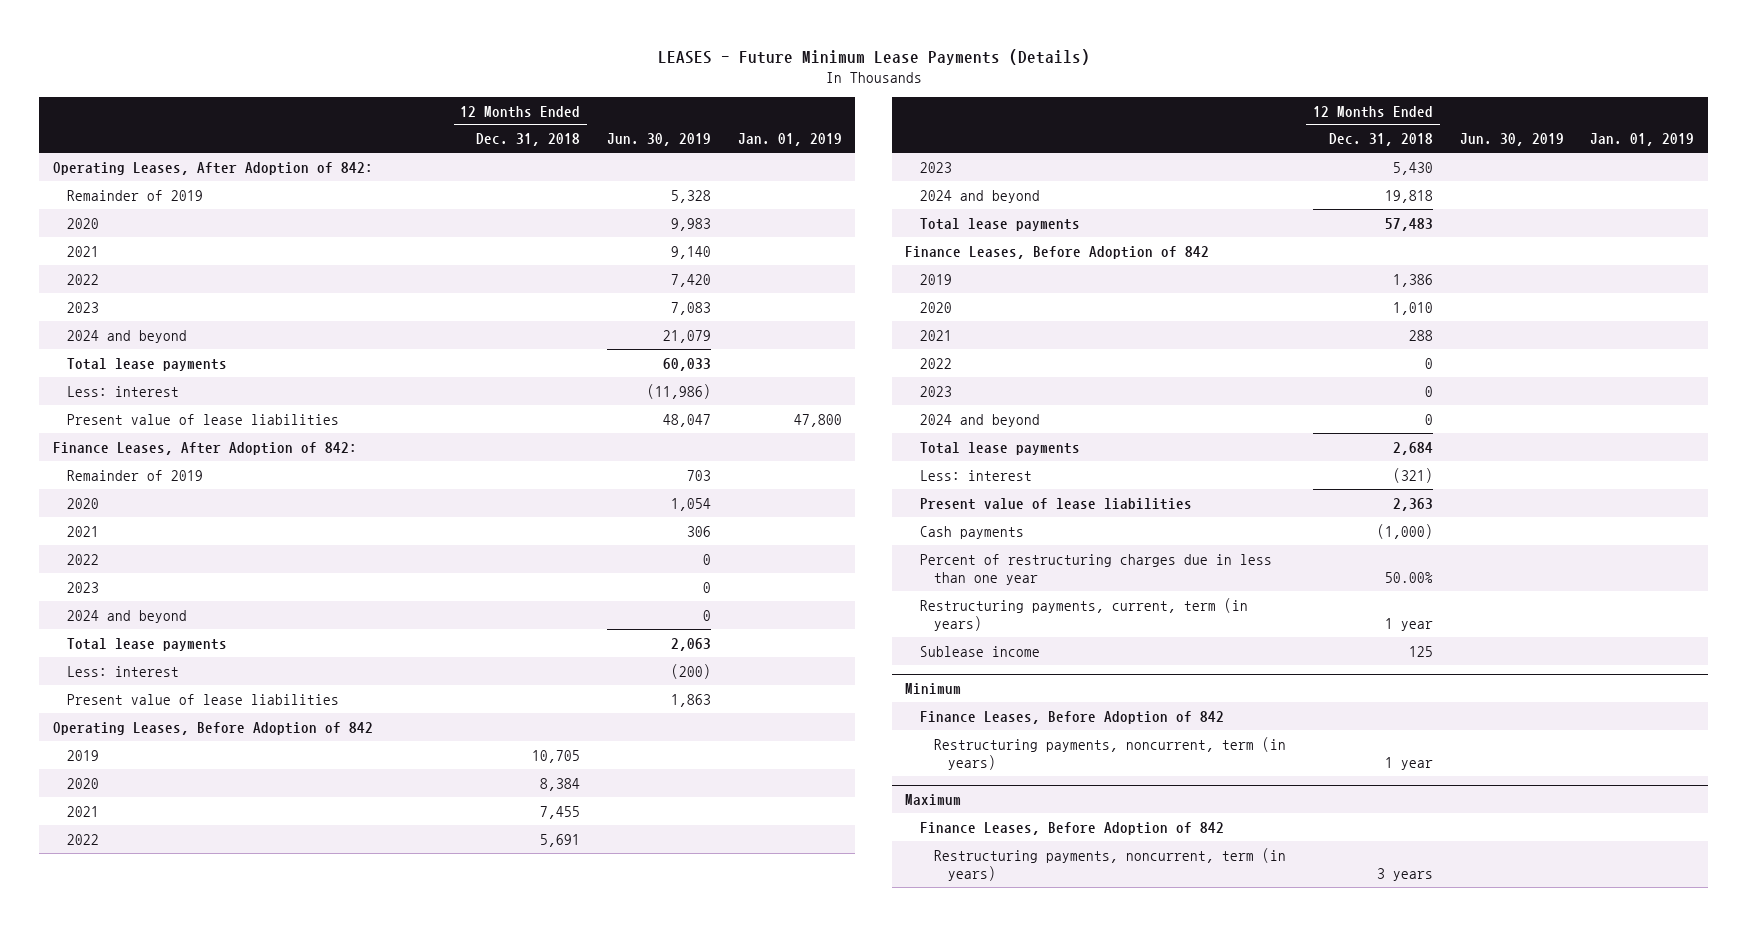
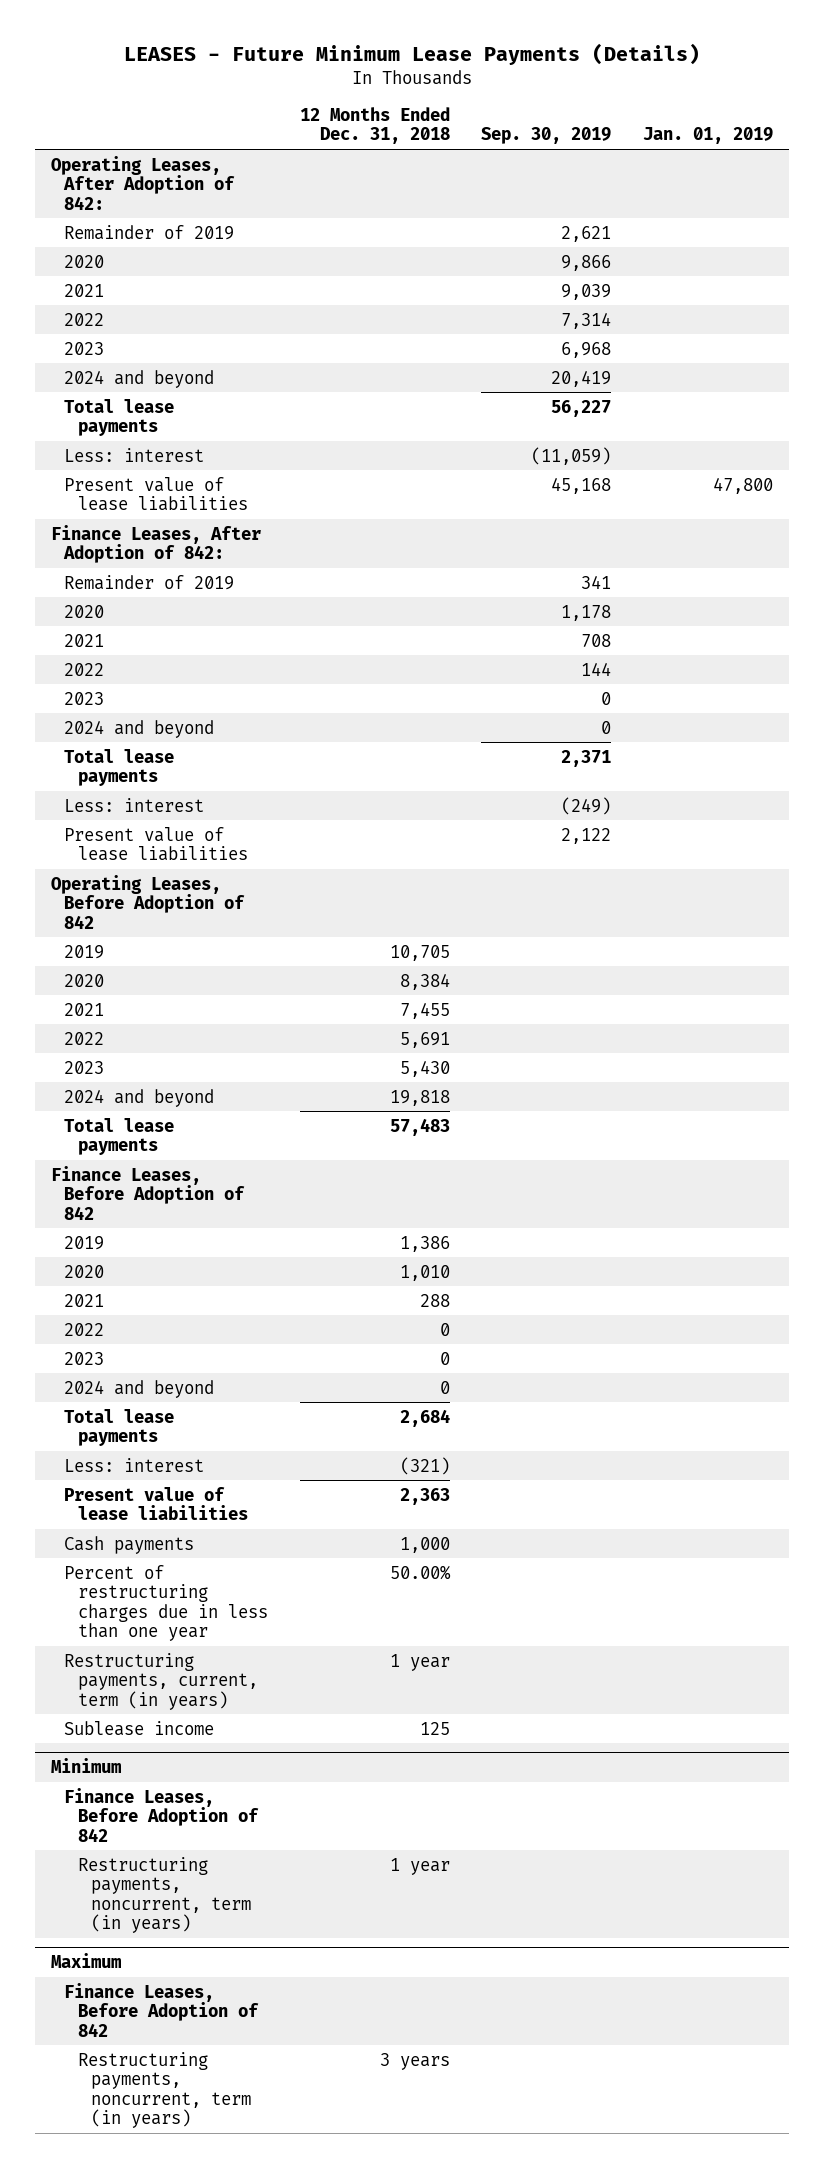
[606,133,711,147] Jun. 30, 2019 -> none
none -> [481,127,612,145] Sep. 30, 2019
[1376,523,1433,539] (1,000) -> [399,1536,450,1553] 1,000

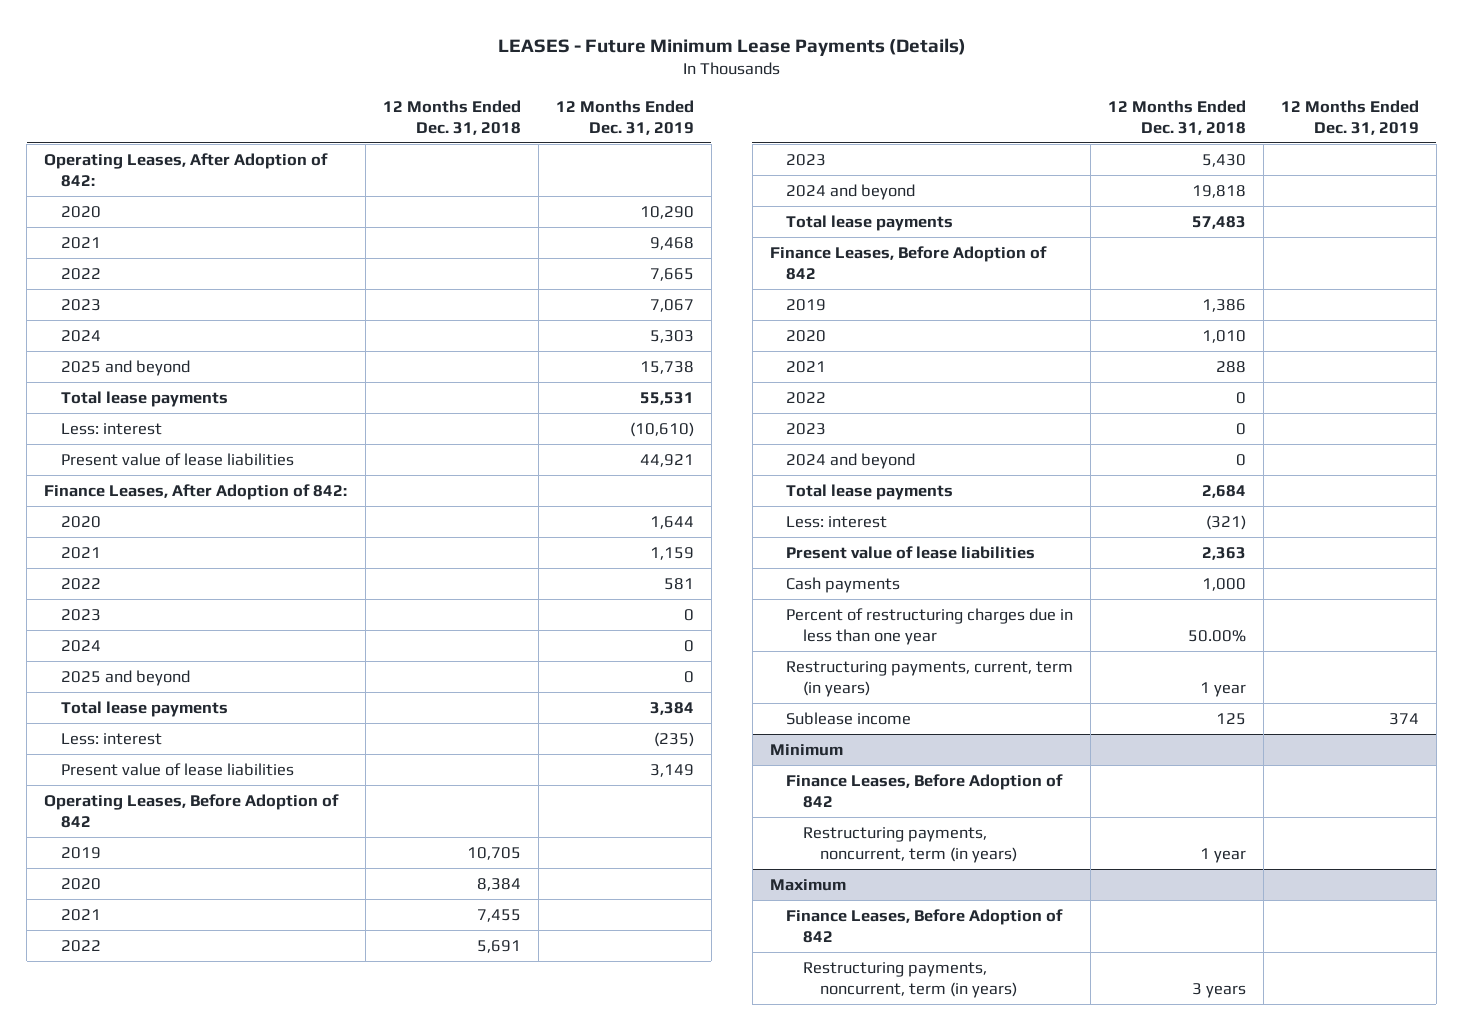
[481,127,612,145] Sep. 30, 2019 -> none
[643,127,774,145] Jan. 01, 2019 -> none
none -> [555,99,694,135] 12 Months Ended Dec. 31, 2019
[64,224,235,240] Remainder of 2019 -> none
none -> [61,329,102,342] 2024
[64,369,215,388] 2024 and beyond -> [61,359,191,376] 2025 and beyond
[64,574,235,590] Remainder of 2019 -> none
none -> [61,639,102,652] 2024
[64,719,215,738] 2024 and beyond -> [61,669,191,686] 2025 and beyond

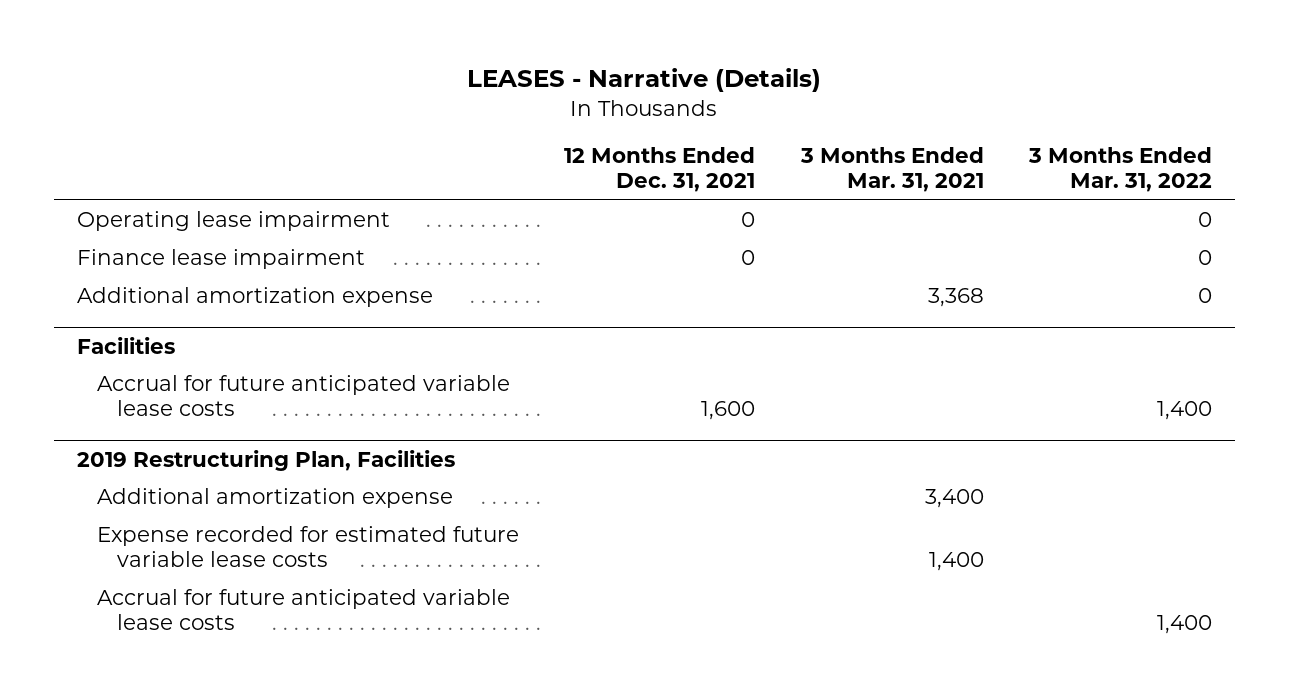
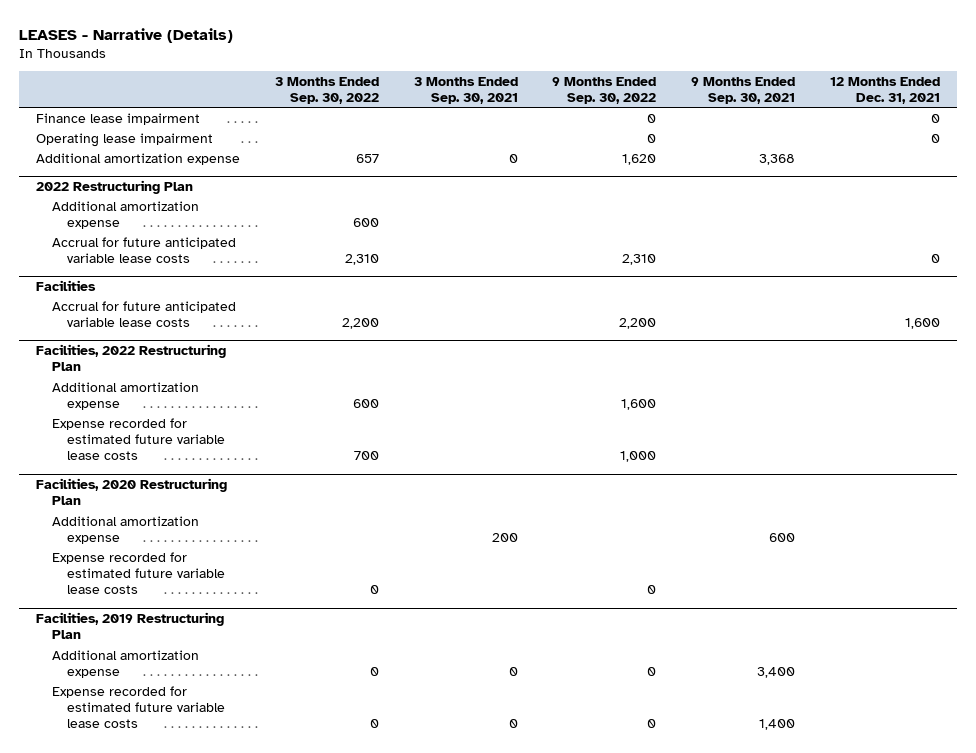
[799,147,984,193] 3 Months Ended Mar. 31, 2021 -> none
[1028,147,1213,193] 3 Months Ended Mar. 31, 2022 -> none
none -> [275,76,380,104] 3 Months Ended Sep. 30, 2022
none -> [413,76,518,104] 3 Months Ended Sep. 30, 2021
none -> [552,76,657,104] 9 Months Ended Sep. 30, 2022
none -> [691,76,796,104] 9 Months Ended Sep. 30, 2021
[76,211,390,232] Operating lease impairment -> [36,132,214,147] Operating lease impairment
none -> [36,179,194,194] 2022 Restructuring Plan
none -> [51,200,199,229] Additional amortization expense
none -> [51,236,236,263] Accrual for future anticipated variable lease costs
none -> [36,343,227,371] Facilities, 2022 Restructuring Plan
none -> [51,381,199,410] Additional amortization expense
none -> [51,417,226,461] Expense recorded for estimated future variable lease costs
none -> [36,477,228,505] Facilities, 2020 Restructuring Plan
none -> [51,515,199,544] Additional amortization expense
none -> [51,551,226,595] Expense recorded for estimated future variable lease costs
[76,449,455,471] 2019 Restructuring Plan, Facilities -> [36,611,225,639] Facilities, 2019 Restructuring Plan
[96,589,510,631] Accrual for future anticipated variable lease costs -> none

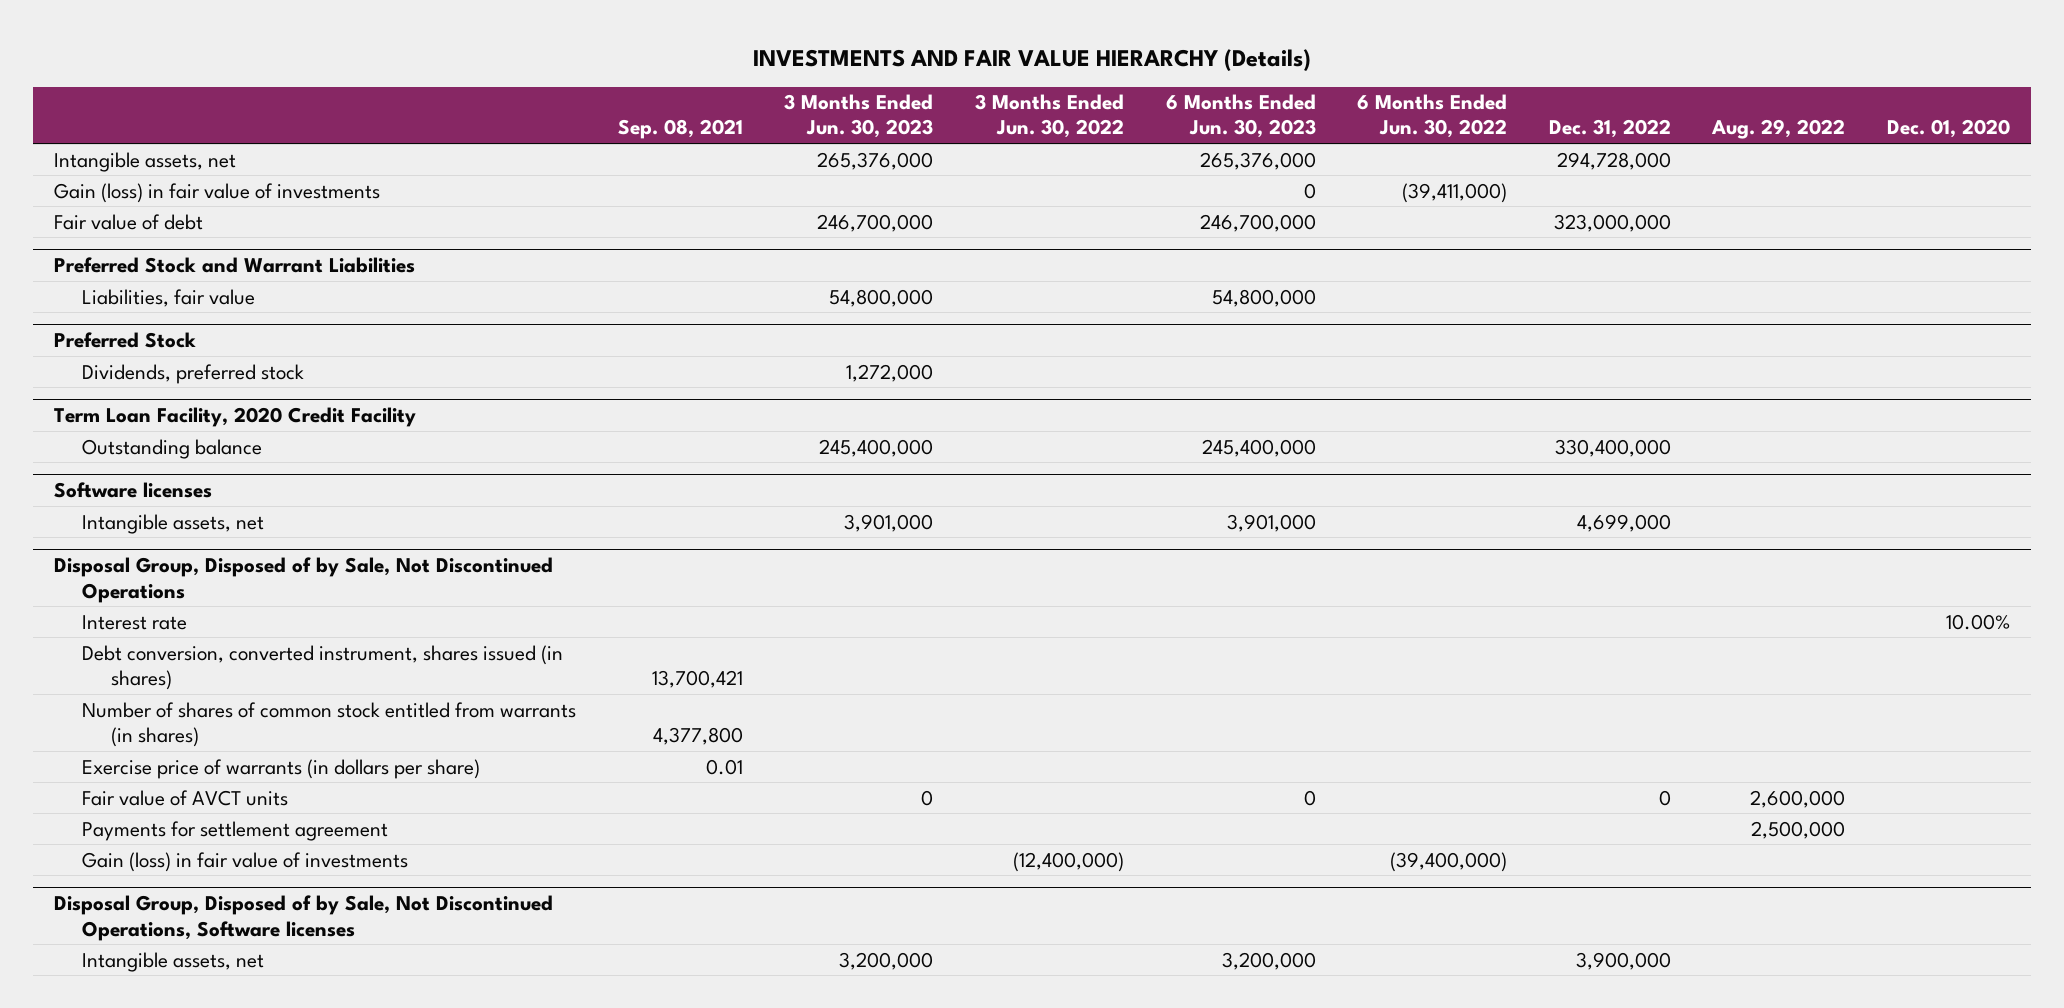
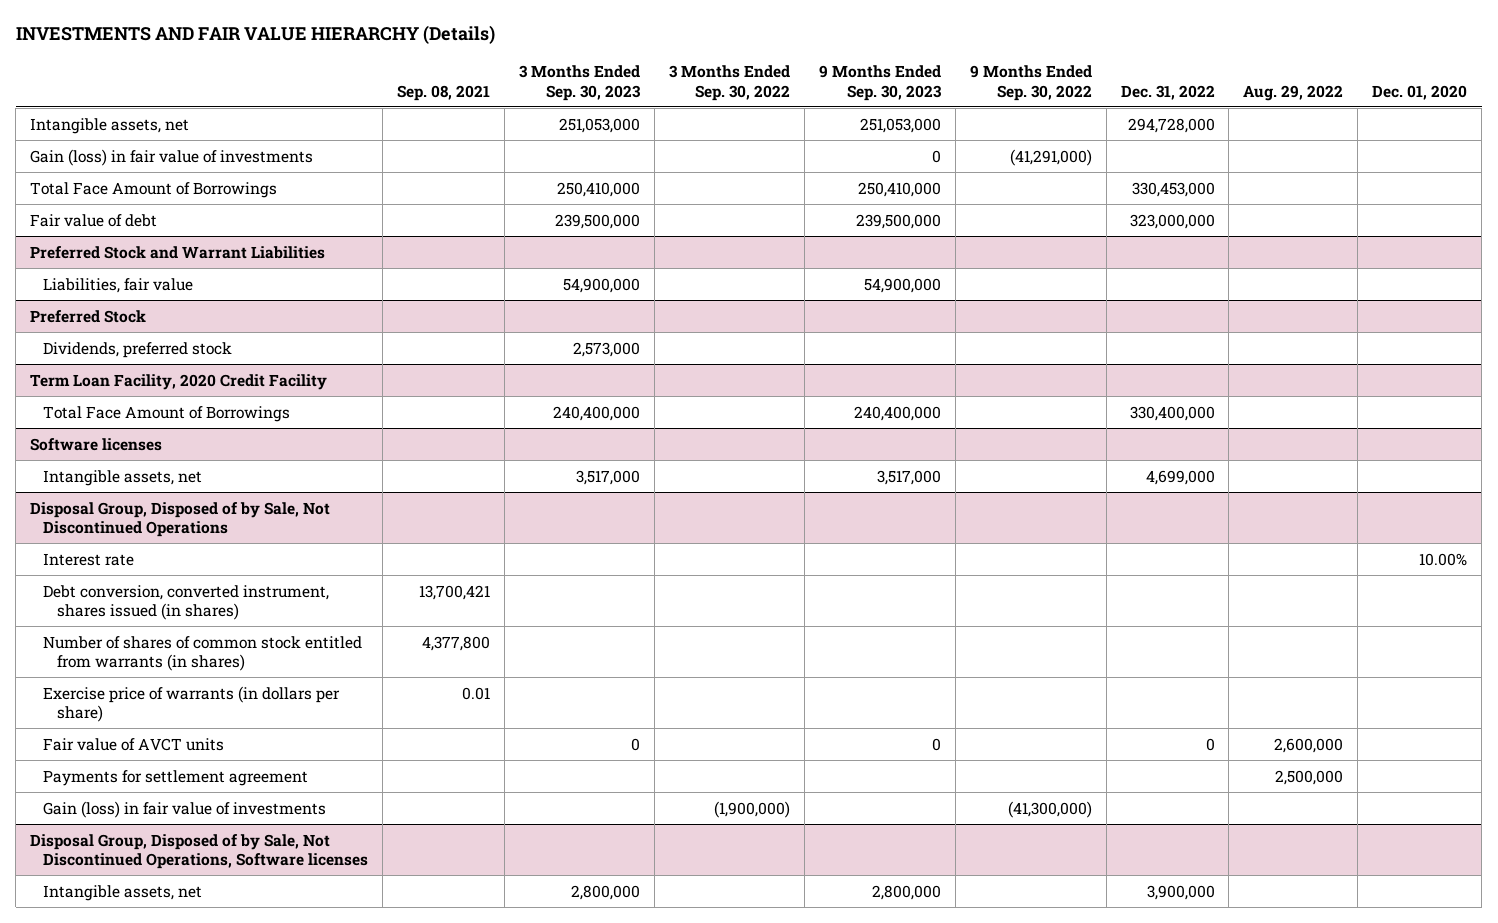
[784,94,934,139] 3 Months Ended Jun. 30, 2023 -> none
[975,94,1125,139] 3 Months Ended Jun. 30, 2022 -> none
[1165,94,1316,139] 6 Months Ended Jun. 30, 2023 -> none
[1357,94,1508,139] 6 Months Ended Jun. 30, 2022 -> none
none -> [519,65,642,101] 3 Months Ended Sep. 30, 2023
none -> [668,65,790,101] 3 Months Ended Sep. 30, 2022
none -> [818,65,942,101] 9 Months Ended Sep. 30, 2023
none -> [969,65,1092,101] 9 Months Ended Sep. 30, 2022
none -> [30,181,278,198] Total Face Amount of Borrowings
[82,438,263,459] Outstanding balance -> [43,405,291,422] Total Face Amount of Borrowings

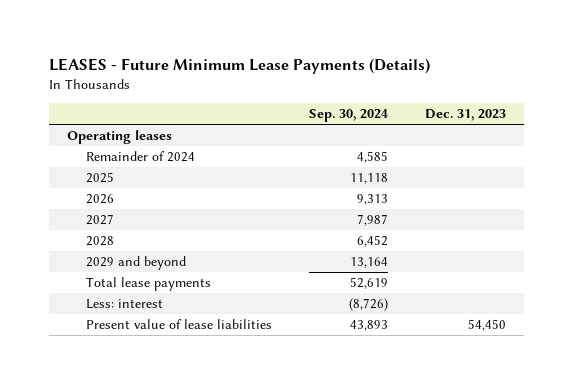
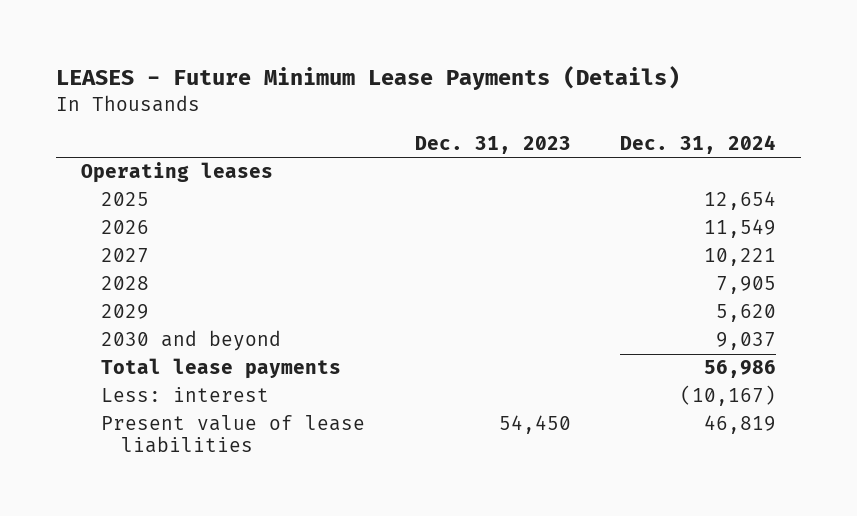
[308,109,388,123] Sep. 30, 2024 -> none
none -> [620,134,777,154] Dec. 31, 2024
[85,151,195,163] Remainder of 2024 -> none
[85,256,186,271] 2029 and beyond -> [100,304,149,320] 2029
none -> [100,330,281,352] 2030 and beyond

